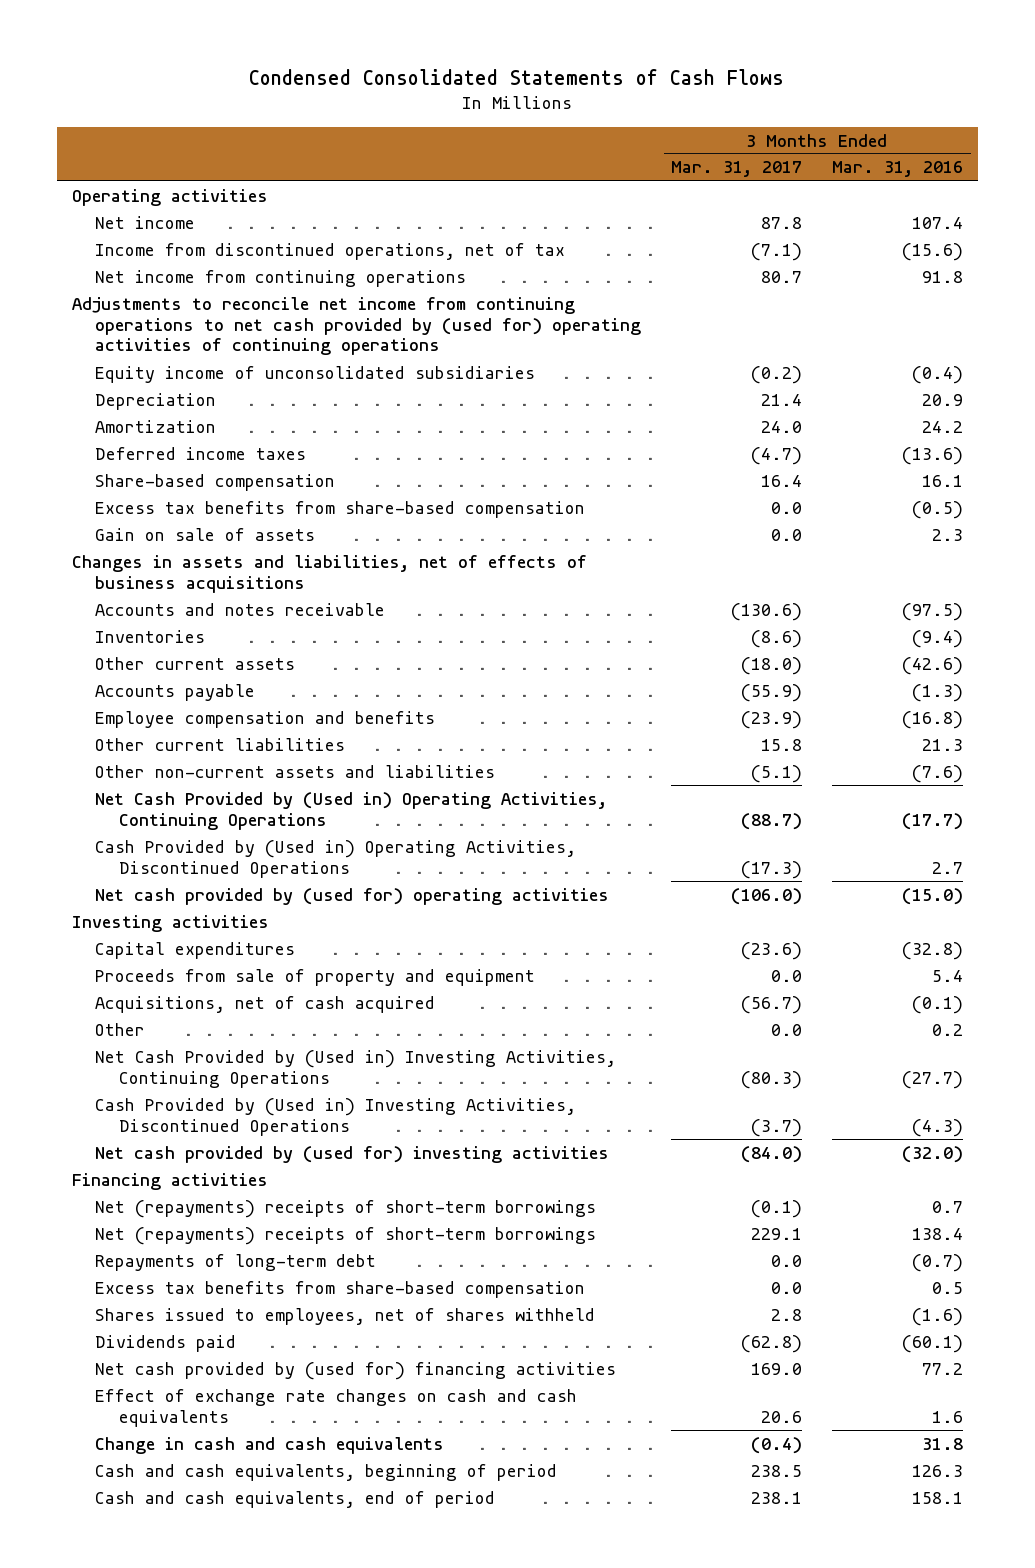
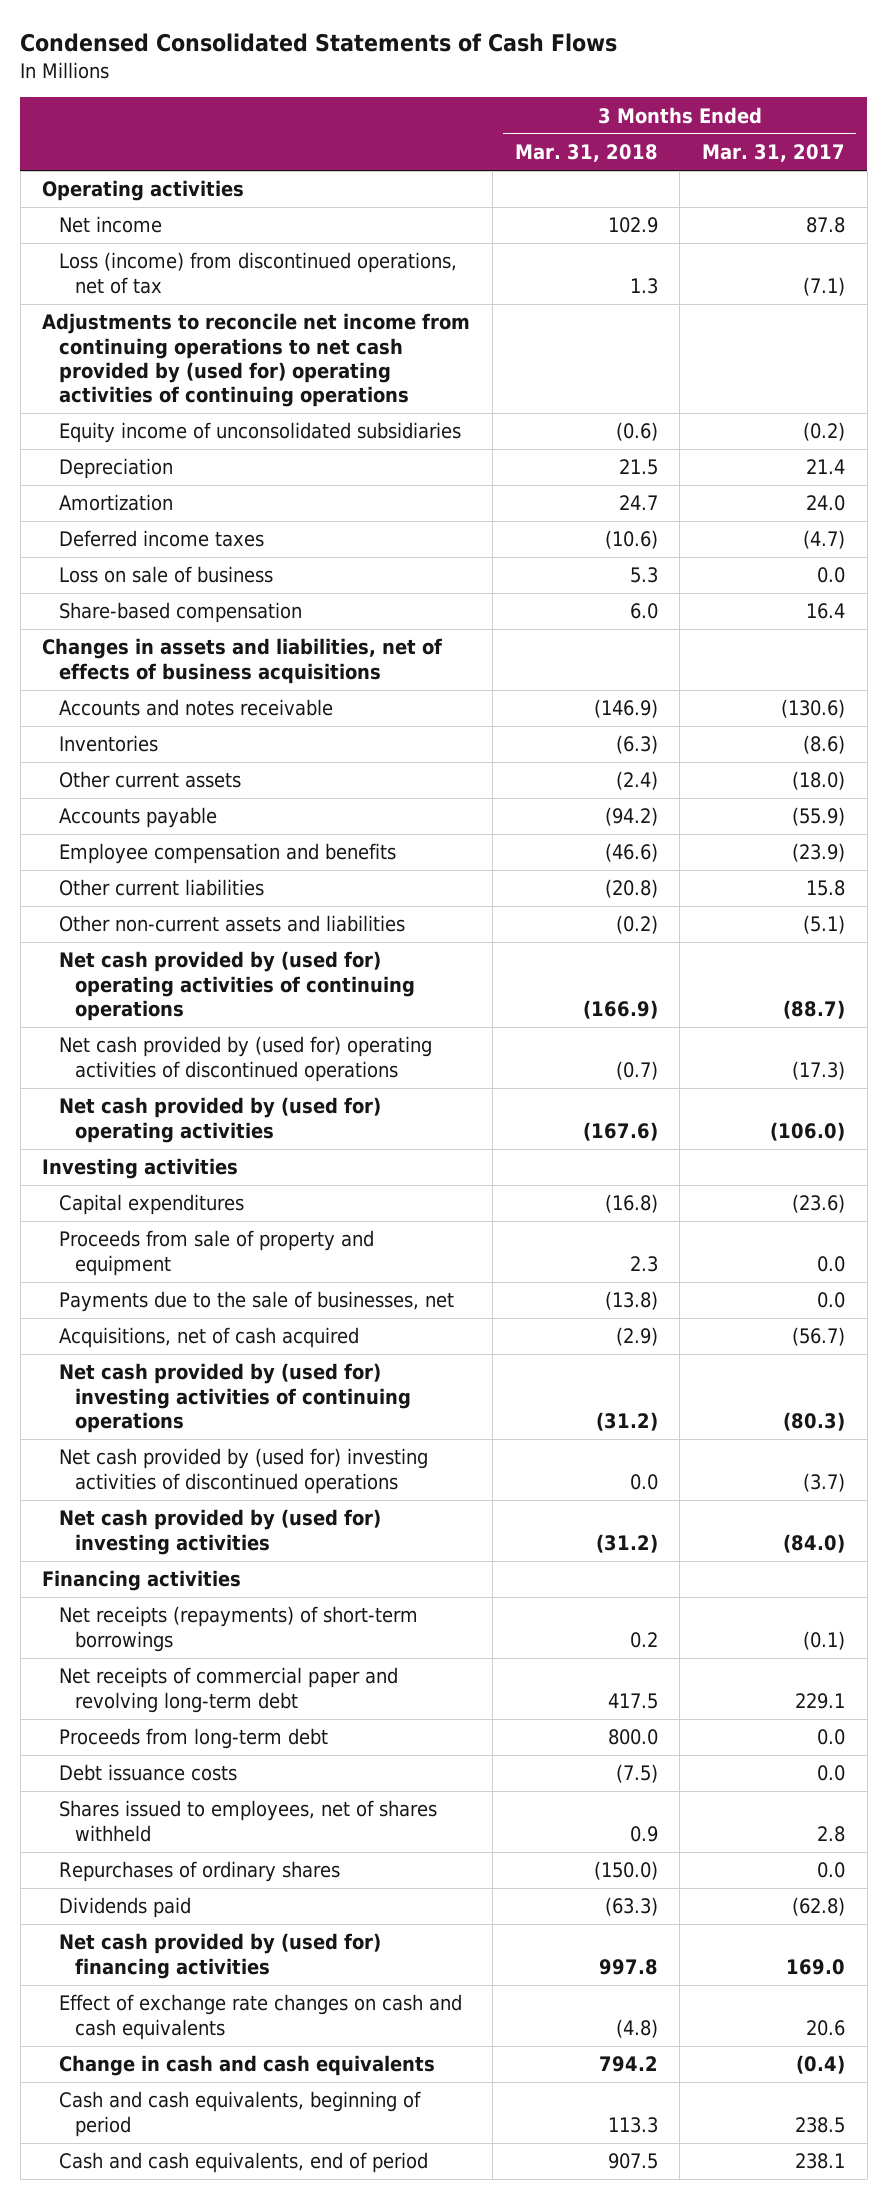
[832,161,964,178] Mar. 31, 2016 -> none
none -> [514,144,658,163] Mar. 31, 2018
[95,269,467,287] Net income from continuing operations -> none
[95,242,566,260] Income from discontinued operations, net of tax -> [58,252,457,294] Loss (income) from discontinued operations, net of tax
none -> [58,566,273,584] Loss on sale of business
[95,500,586,518] Excess tax benefits from share-based compensation -> none
[95,527,316,541] Gain on sale of assets -> none
[95,791,608,830] Net Cash Provided by (Used in) Operating Activities, Continuing Operations -> [58,951,416,1021] Net cash provided by (used for) operating activities of continuing operations
[95,839,577,878] Cash Provided by (Used in) Operating Activities, Discontinued Operations -> [58,1036,432,1082] Net cash provided by (used for) operating activities of discontinued operations
none -> [58,1291,454,1313] Payments due to the sale of businesses, net
[95,1022,146,1036] Other -> none
[95,1049,617,1088] Net Cash Provided by (Used in) Investing Activities, Continuing Operations -> [58,1363,412,1433] Net cash provided by (used for) investing activities of continuing operations
[95,1097,577,1136] Cash Provided by (Used in) Investing Activities, Discontinued Operations -> [58,1448,428,1494] Net cash provided by (used for) investing activities of discontinued operations
[95,1253,377,1271] Repayments of long-term debt -> none
[95,1280,586,1298] Excess tax benefits from share-based compensation -> none
[95,1199,597,1218] Net (repayments) receipts of short-term borrowings -> [58,1606,418,1652] Net receipts (repayments) of short-term borrowings
[95,1226,597,1245] Net (repayments) receipts of short-term borrowings -> [58,1667,398,1713] Net receipts of commercial paper and revolving long-term debt
none -> [58,1728,328,1750] Proceeds from long-term debt
none -> [58,1764,237,1782] Debt issuance costs
none -> [58,1861,340,1883] Repurchases of ordinary shares

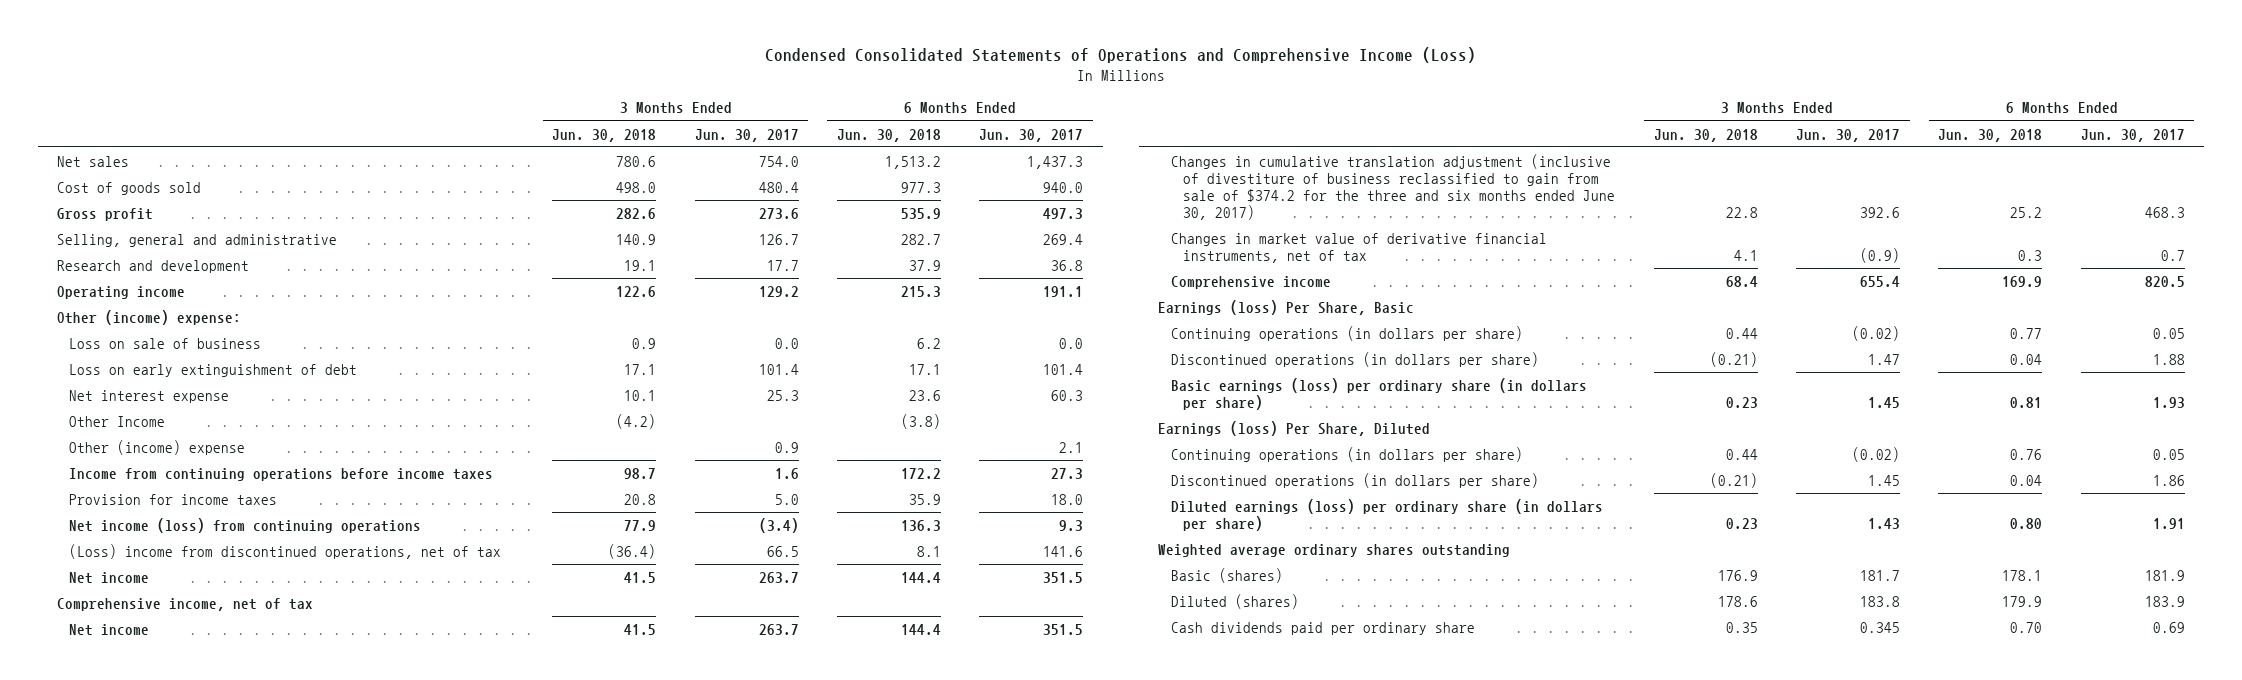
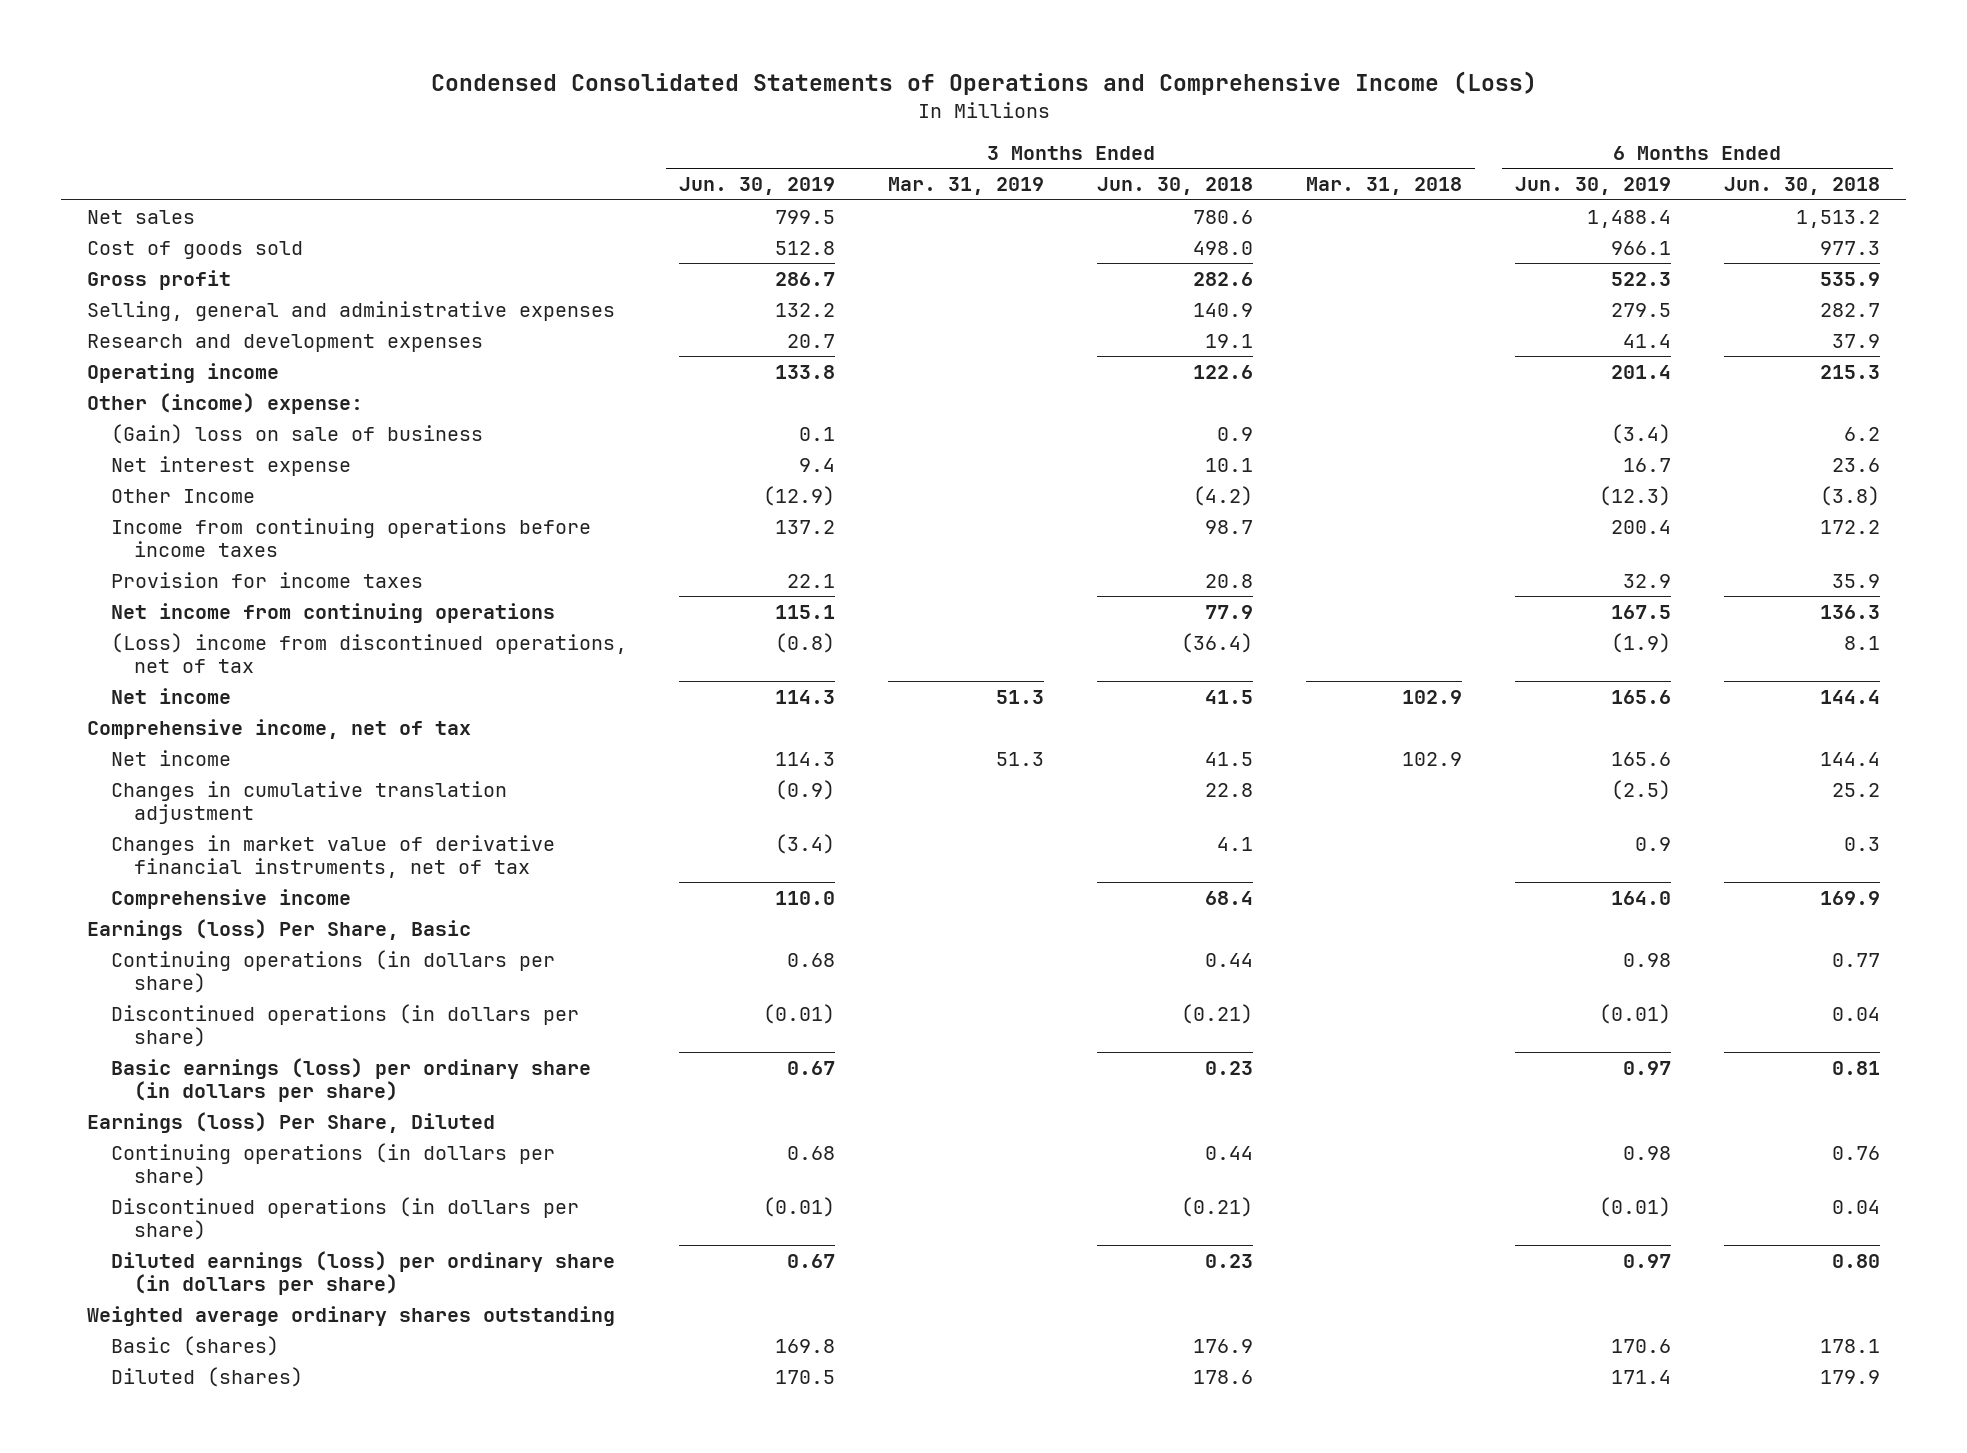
[694,128,799,142] Jun. 30, 2017 -> none
[979,128,1084,142] Jun. 30, 2017 -> none
none -> [679,177,836,196] Jun. 30, 2019
none -> [888,177,1045,196] Mar. 31, 2019
none -> [1306,177,1463,196] Mar. 31, 2018
none -> [1514,177,1671,196] Jun. 30, 2019
[56,233,337,247] Selling, general and administrative -> [87,300,616,321] Selling, general and administrative expenses
[56,259,249,273] Research and development -> [87,333,484,352] Research and development expenses
[69,363,358,377] Loss on early extinguishment of debt -> none
[69,337,262,349] Loss on sale of business -> [110,423,483,444] (Gain) loss on sale of business
[69,439,246,455] Other (income) expense -> none
[69,517,422,533] Net income (loss) from continuing operations -> [110,602,555,623] Net income from continuing operations
[1170,153,1616,220] Changes in cumulative translation adjustment (inclusive of divestiture of business reclassified to gain from sale of $374.2 for the three and six months ended June 30, 2017) -> [110,780,507,824] Changes in cumulative translation adjustment
[1170,621,1475,635] Cash dividends paid per ordinary share -> none

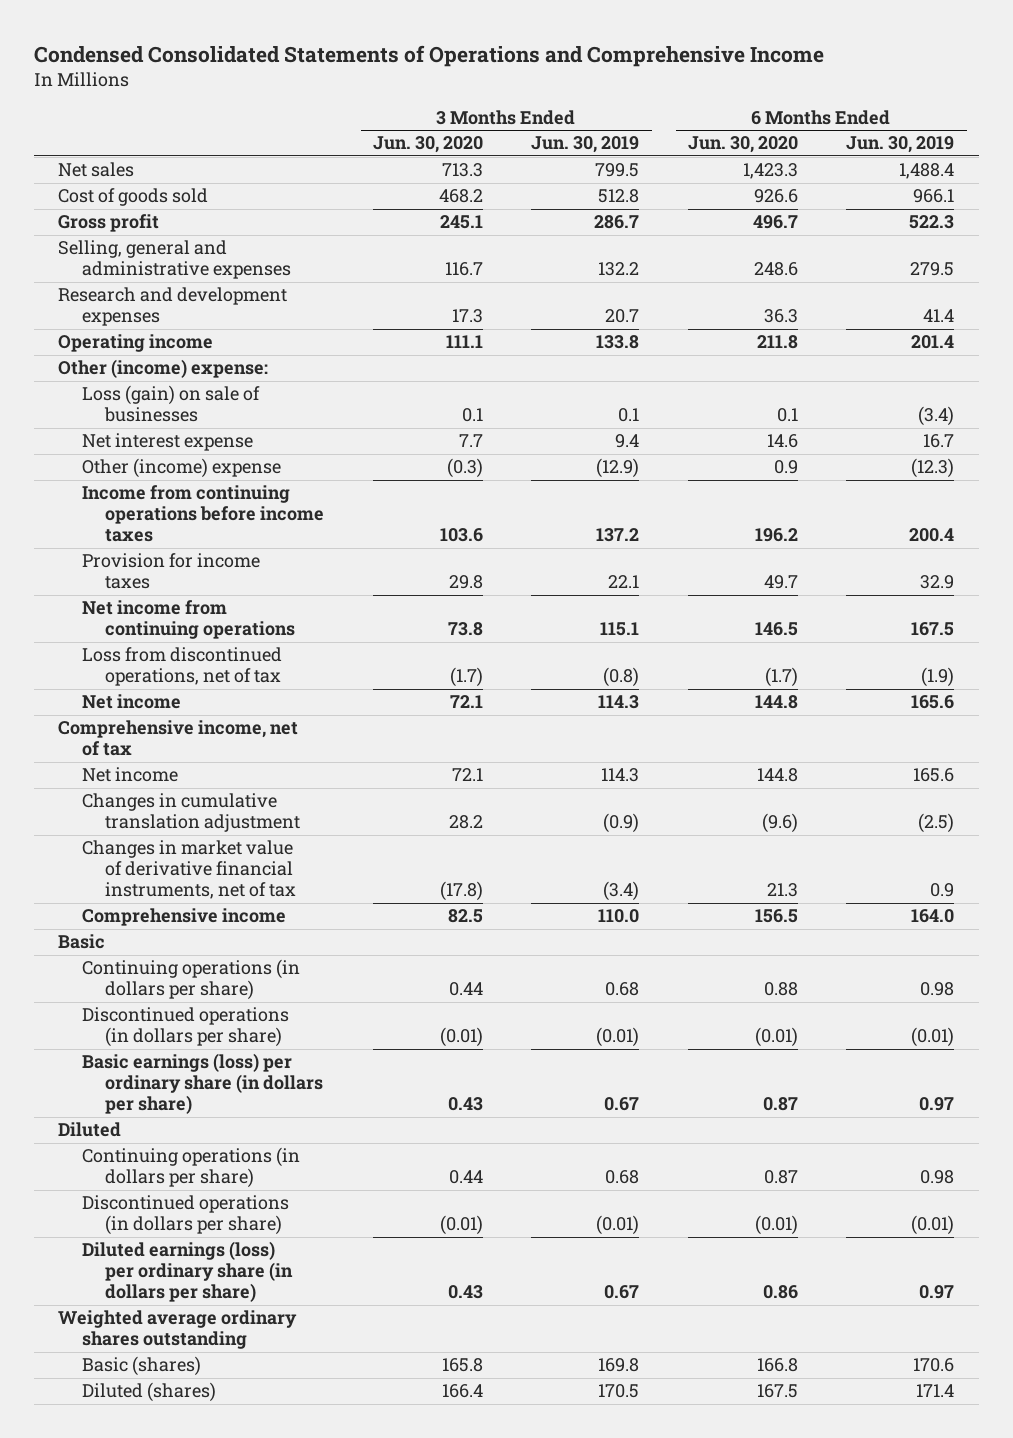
[430,71,1537,96] Condensed Consolidated Statements of Operations and Comprehensive Income (Loss) -> [33,44,824,67] Condensed Consolidated Statements of Operations and Comprehensive Income
[888,177,1045,196] Mar. 31, 2019 -> none
[1097,177,1254,196] Jun. 30, 2018 -> none
[1306,177,1463,196] Mar. 31, 2018 -> none
[1723,177,1880,196] Jun. 30, 2018 -> none
none -> [372,136,483,154] Jun. 30, 2020
none -> [687,136,798,154] Jun. 30, 2020
[110,423,483,444] (Gain) loss on sale of business -> [81,385,260,423] Loss (gain) on sale of businesses
[110,488,255,503] Other Income -> [81,458,281,479] Other (income) expense
[110,632,627,673] (Loss) income from discontinued operations, net of tax -> [81,647,282,687] Loss from discontinued operations, net of tax
[87,918,472,940] Earnings (loss) Per Share, Basic -> [58,934,106,950] Basic
[87,1111,496,1133] Earnings (loss) Per Share, Diluted -> [58,1122,122,1138] Diluted

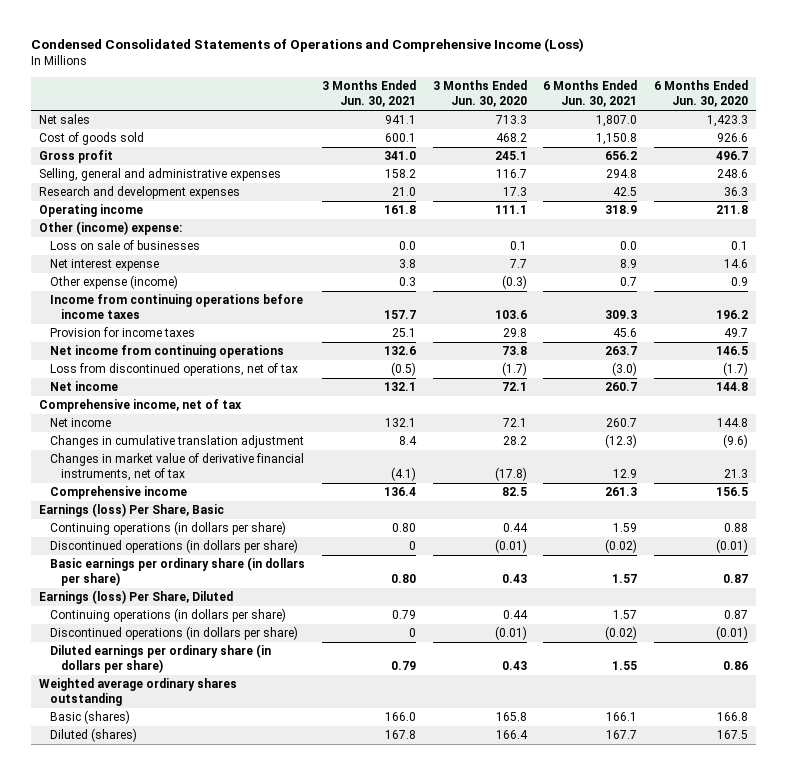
[33,44,824,67] Condensed Consolidated Statements of Operations and Comprehensive Income -> [30,38,584,53] Condensed Consolidated Statements of Operations and Comprehensive Income (Loss)
[531,136,640,154] Jun. 30, 2019 -> none
[846,136,955,154] Jun. 30, 2019 -> none
none -> [321,80,416,108] 3 Months Ended Jun. 30, 2021
none -> [543,80,638,108] 6 Months Ended Jun. 30, 2021
[81,385,260,423] Loss (gain) on sale of businesses -> [50,240,201,251] Loss on sale of businesses
[81,458,281,479] Other (income) expense -> [50,275,179,290] Other expense (income)
[58,934,106,950] Basic -> [39,503,225,518] Earnings (loss) Per Share, Basic
[81,1053,324,1115] Basic earnings (loss) per ordinary share (in dollars per share) -> [50,557,306,587] Basic earnings per ordinary share (in dollars per share)
[58,1122,122,1138] Diluted -> [39,590,234,605] Earnings (loss) Per Share, Diluted
[81,1241,294,1303] Diluted earnings (loss) per ordinary share (in dollars per share) -> [50,644,272,674] Diluted earnings per ordinary share (in dollars per share)

